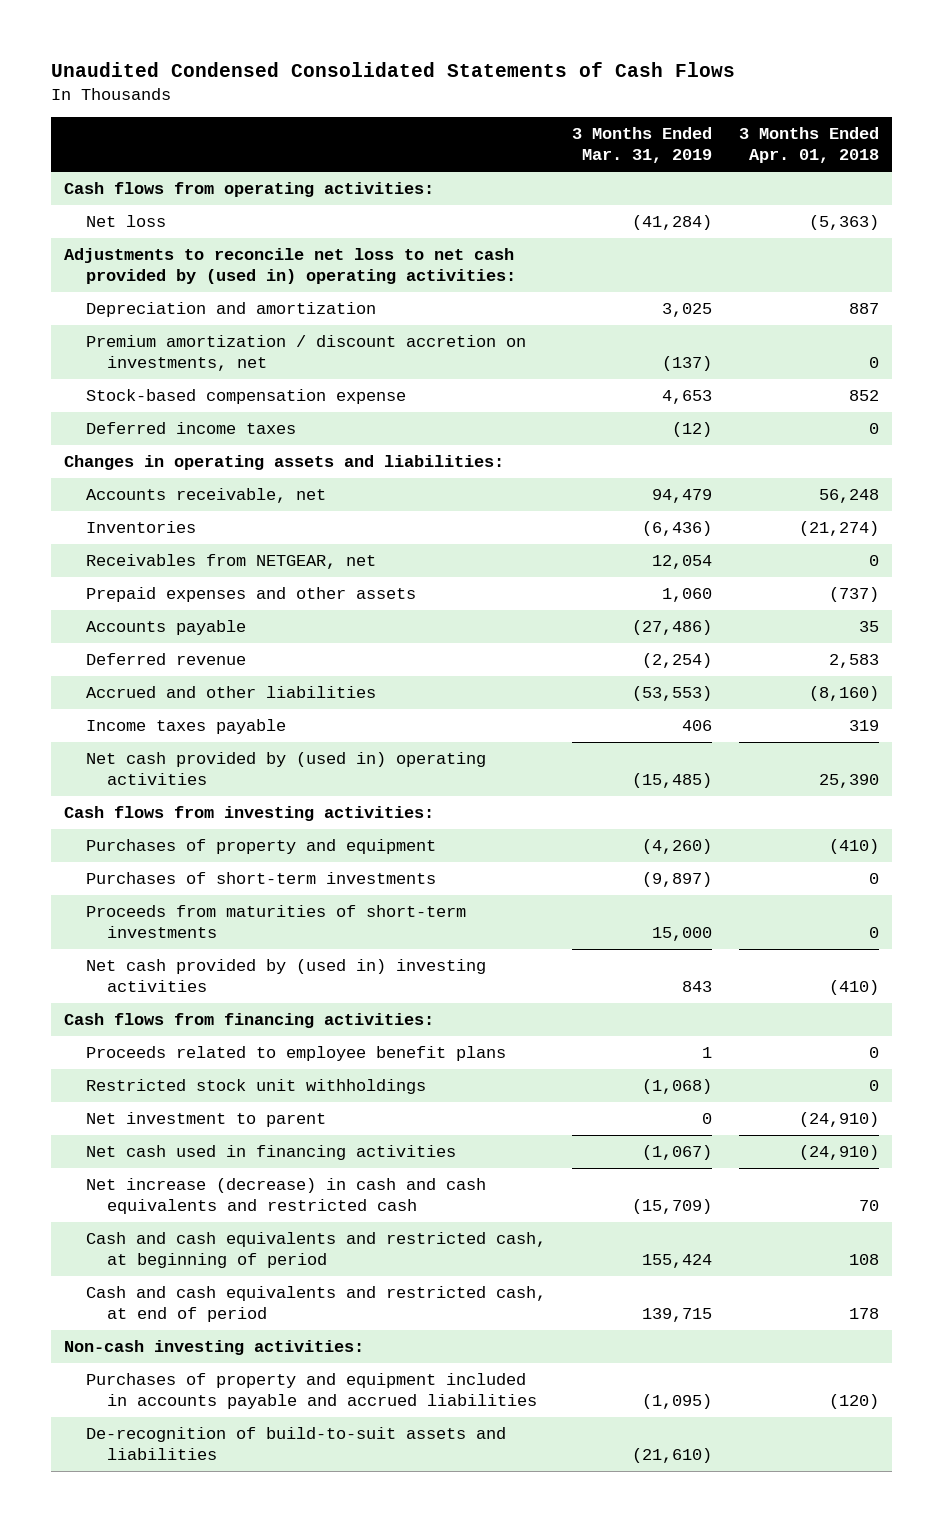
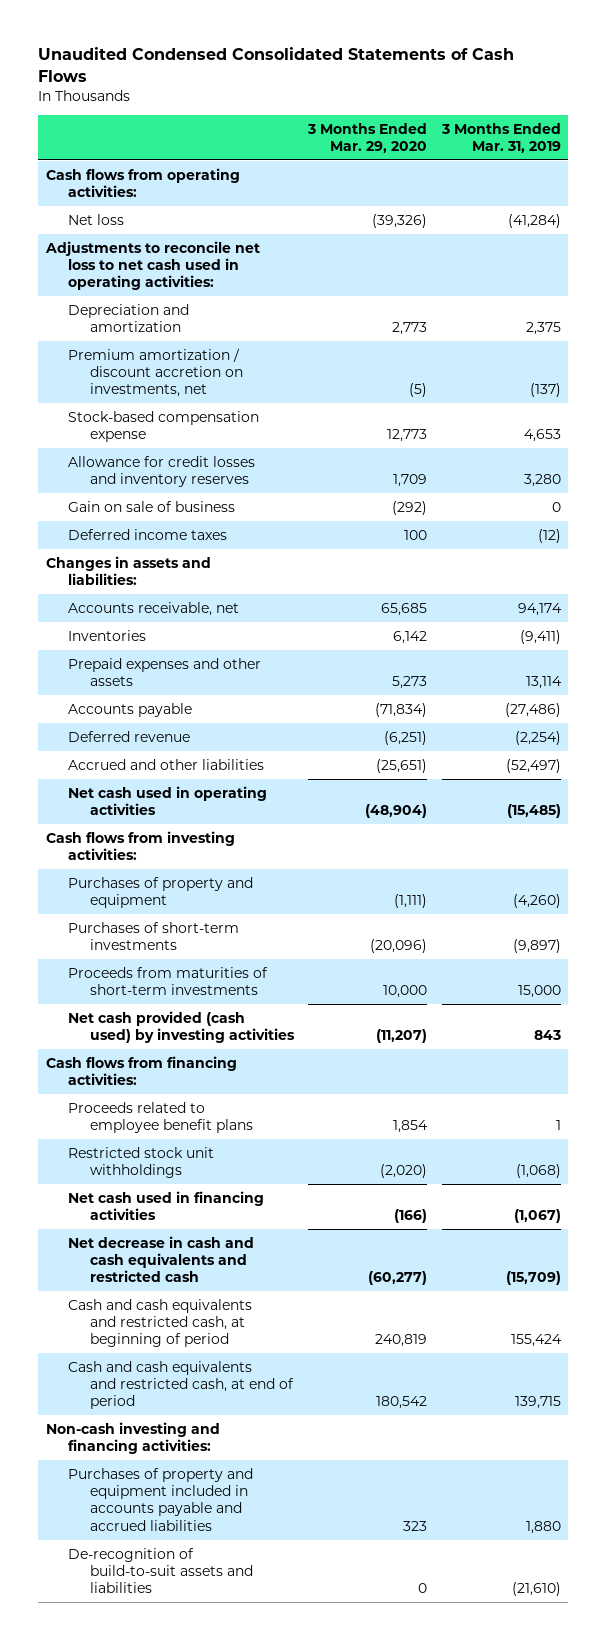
[739,127,880,164] 3 Months Ended Apr. 01, 2018 -> none
none -> [307,122,428,154] 3 Months Ended Mar. 29, 2020
[64,248,516,285] Adjustments to reconcile net loss to net cash provided by (used in) operating activities: -> [44,240,260,291] Adjustments to reconcile net loss to net cash used in operating activities:
[662,303,713,318] 3,025 -> [526,322,562,336] 2,375
none -> [67,455,255,488] Allowance for credit losses and inventory reserves
none -> [67,500,235,512] Gain on sale of business
[85,554,376,570] Receivables from NETGEAR, net -> none
[64,455,505,471] Changes in operating assets and liabilities: -> [45,555,211,586] Changes in assets and liabilities:
[652,489,713,504] 94,479 -> [518,602,563,616] 94,174
[642,521,713,537] (6,436) -> [520,629,562,644] (9,411)
[662,588,713,603] 1,060 -> [526,676,563,690] 13,114
[85,719,286,735] Income taxes payable -> none
[632,686,713,702] (53,553) -> [506,758,562,773] (52,497)
[85,752,486,786] Net cash provided by (used in) operating activities -> [67,785,267,816] Net cash used in operating activities
[85,959,486,993] Net cash provided by (used in) investing activities -> [67,1010,295,1044] Net cash provided (cash used) by investing activities
[85,1112,326,1128] Net investment to parent -> none
[85,1178,486,1215] Net increase (decrease) in cash and cash equivalents and restricted cash -> [67,1235,254,1283] Net decrease in cash and cash equivalents and restricted cash
[64,1340,365,1356] Non-cash investing activities: -> [45,1421,220,1455] Non-cash investing and financing activities:
[642,1394,713,1410] (1,095) -> [526,1520,562,1534] 1,880

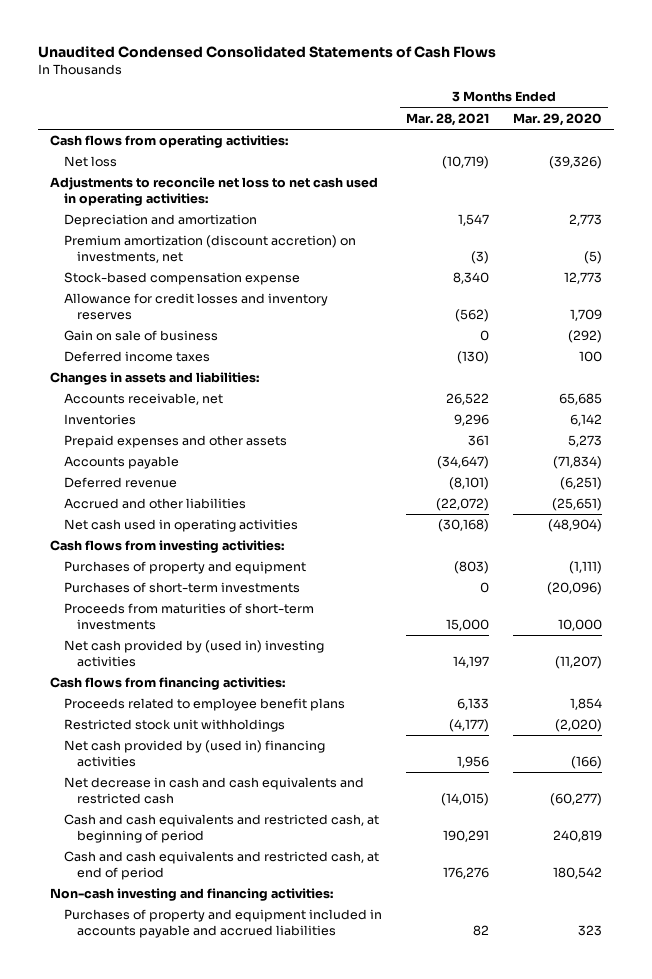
[441,122,562,154] 3 Months Ended Mar. 31, 2019 -> none
none -> [405,112,489,126] Mar. 28, 2021
[67,347,243,398] Premium amortization / discount accretion on investments, net -> [63,235,356,263] Premium amortization (discount accretion) on investments, net
[67,1010,295,1044] Net cash provided (cash used) by investing activities -> [63,640,324,667] Net cash provided by (used in) investing activities
[67,1190,264,1221] Net cash used in financing activities -> [63,740,325,767] Net cash provided by (used in) financing activities
[67,1547,253,1594] De-recognition of build-to-suit assets and liabilities -> none

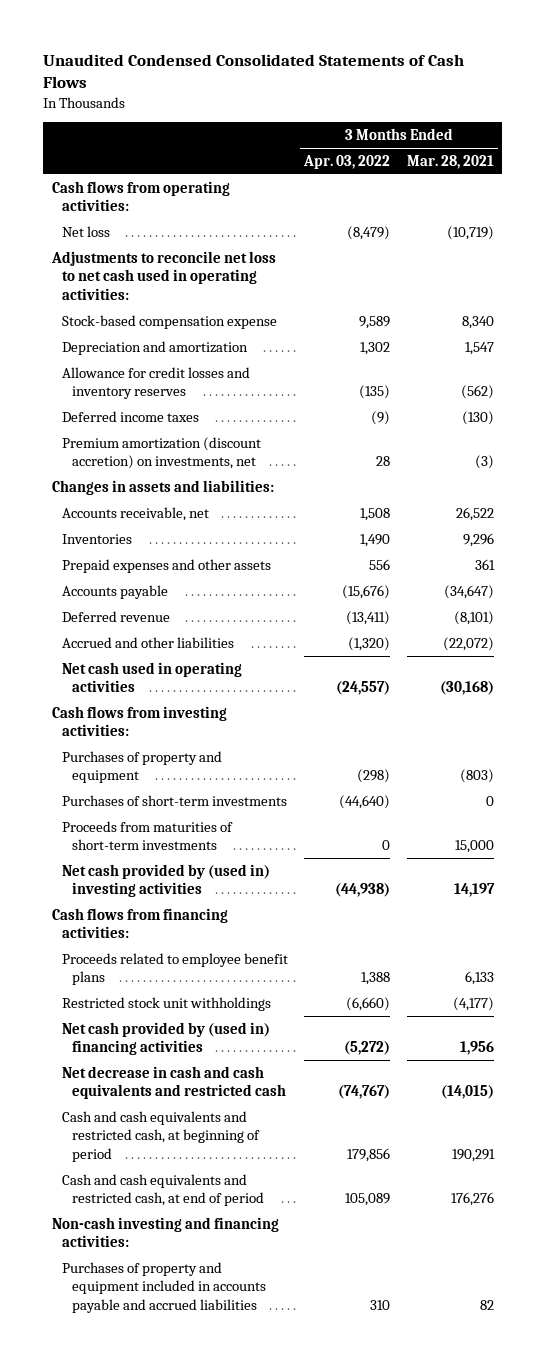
[512,112,602,126] Mar. 29, 2020 -> none
none -> [303,154,391,169] Apr. 03, 2022
[63,214,257,228] Depreciation and amortization -> [61,340,248,355] Depreciation and amortization
[63,330,218,342] Gain on sale of business -> none
[63,235,356,263] Premium amortization (discount accretion) on investments, net -> [61,436,261,470] Premium amortization (discount accretion) on investments, net

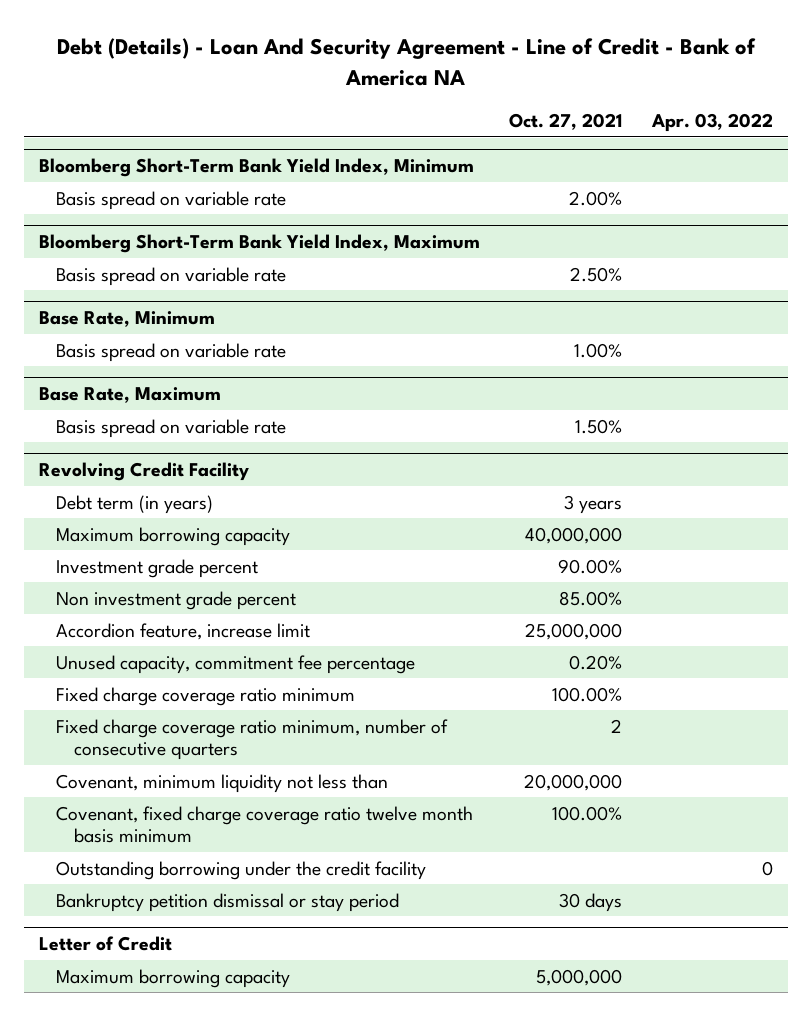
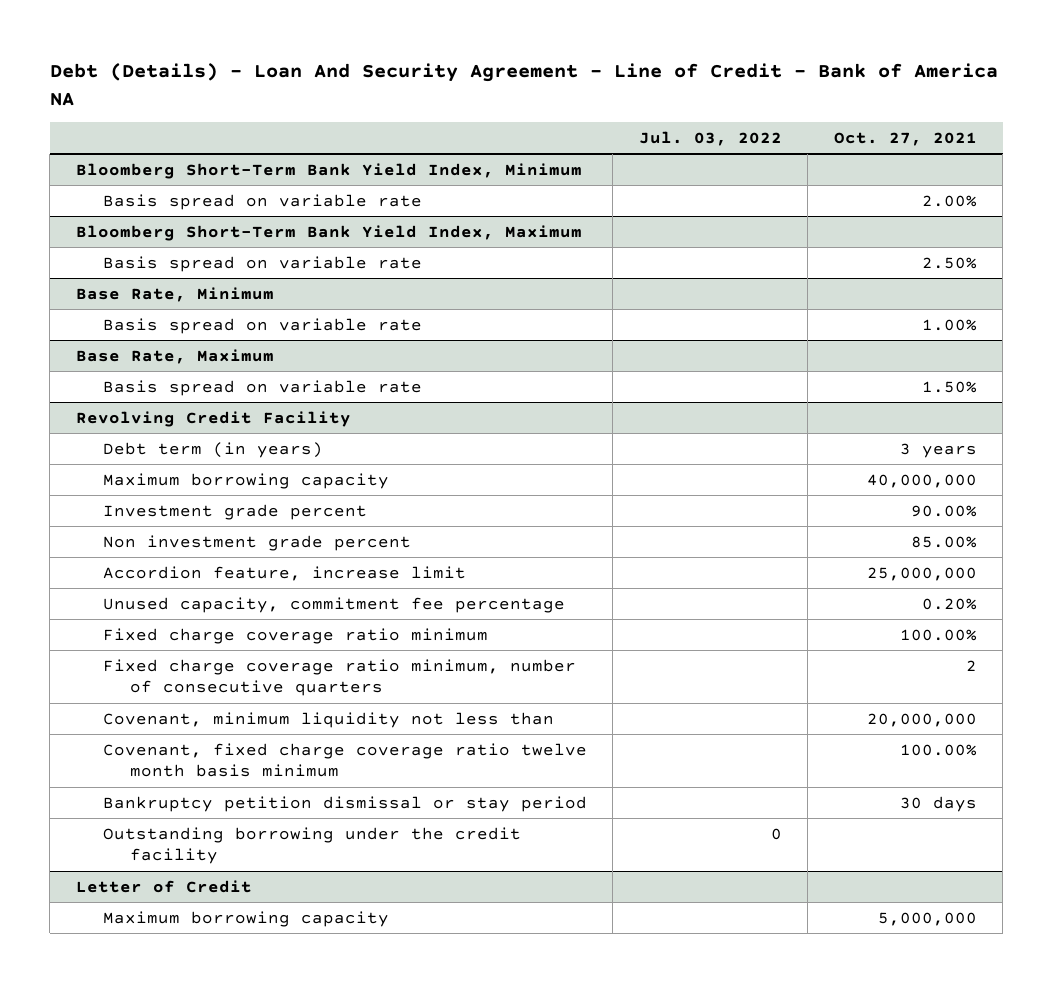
[651,112,774,132] Apr. 03, 2022 -> none
none -> [638,131,782,147] Jul. 03, 2022
[56,860,427,880] Outstanding borrowing under the credit facility -> [102,826,521,865] Outstanding borrowing under the credit facility

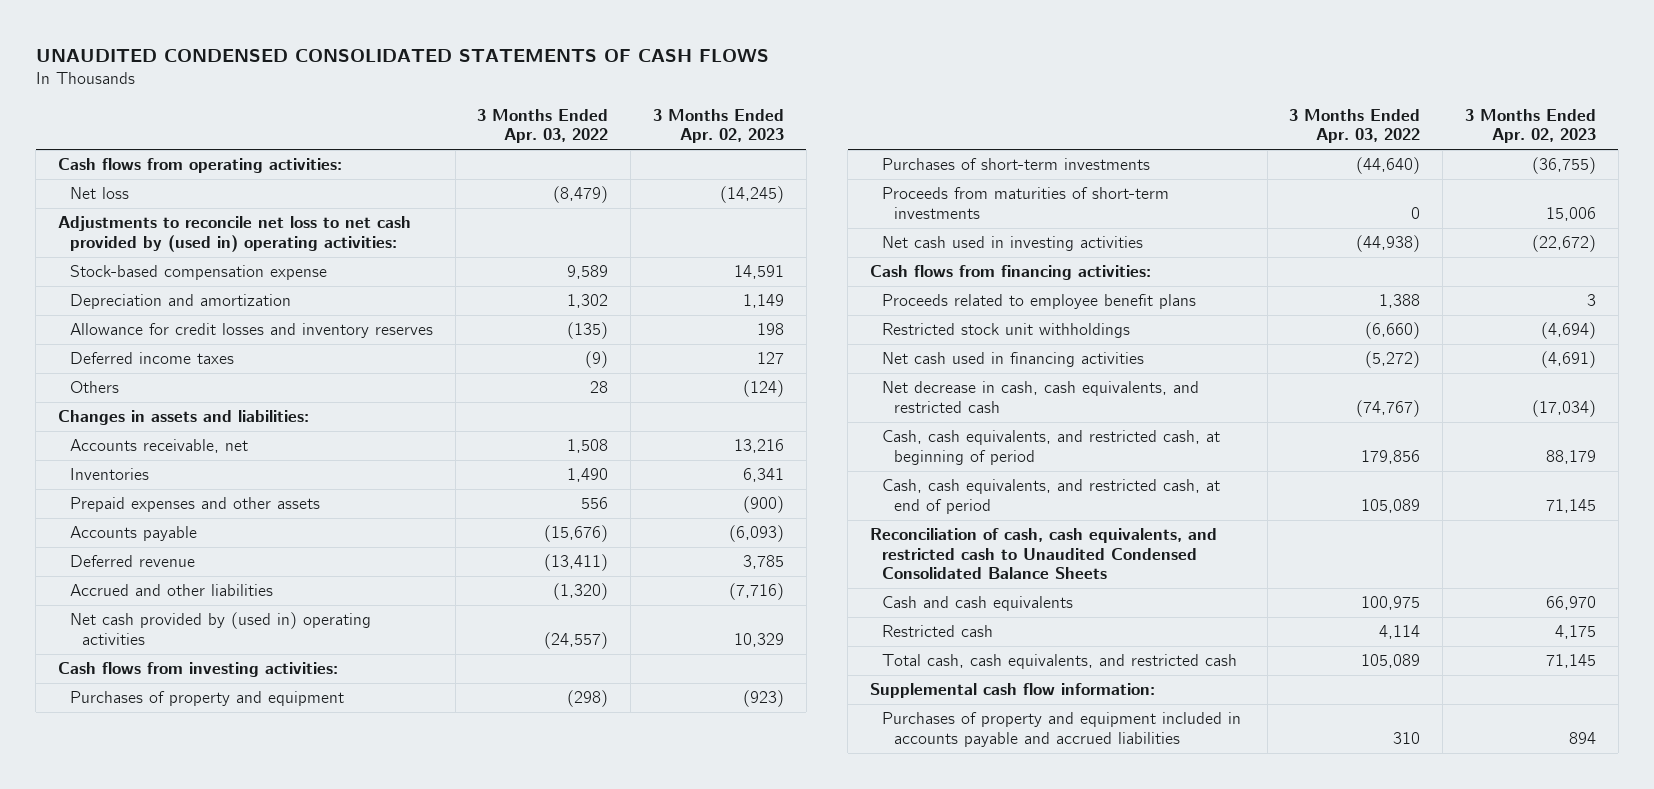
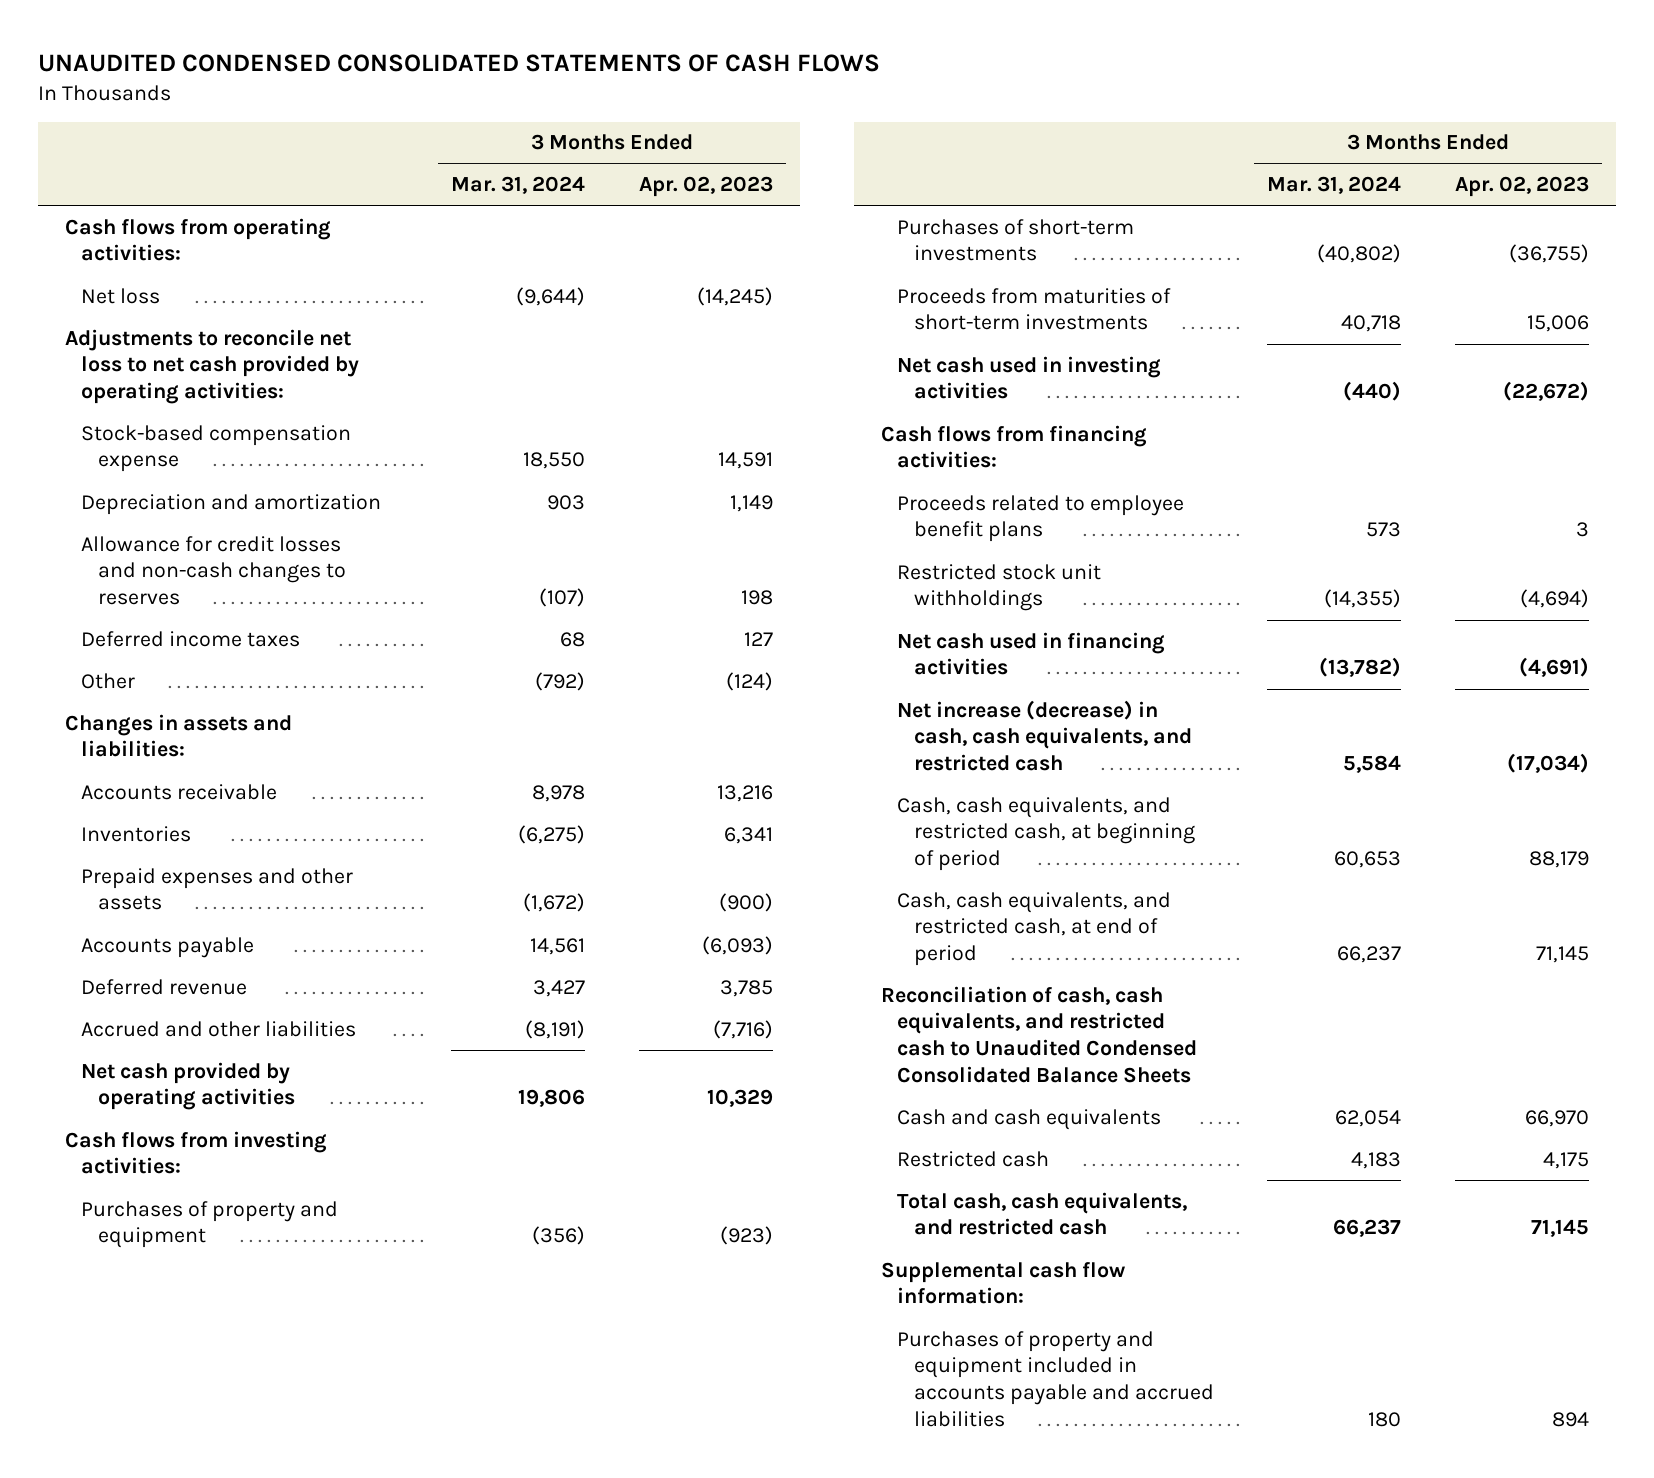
[477,109,609,144] 3 Months Ended Apr. 03, 2022 -> none
none -> [451,176,586,195] Mar. 31, 2024
[57,216,411,252] Adjustments to reconcile net loss to net cash provided by (used in) operating activities: -> [64,328,360,405] Adjustments to reconcile net loss to net cash provided by operating activities:
[69,323,433,339] Allowance for credit losses and inventory reserves -> [81,535,346,606] Allowance for credit losses and non-cash changes to reserves
[69,381,119,394] Others -> [81,672,136,689] Other
[69,439,248,454] Accounts receivable, net -> [81,783,278,800] Accounts receivable
[69,612,371,645] Net cash provided by (used in) operating activities -> [81,1061,295,1111] Net cash provided by operating activities
[881,381,1199,413] Net decrease in cash, cash equivalents, and restricted cash -> [897,699,1192,772] Net increase (decrease) in cash, cash equivalents, and restricted cash

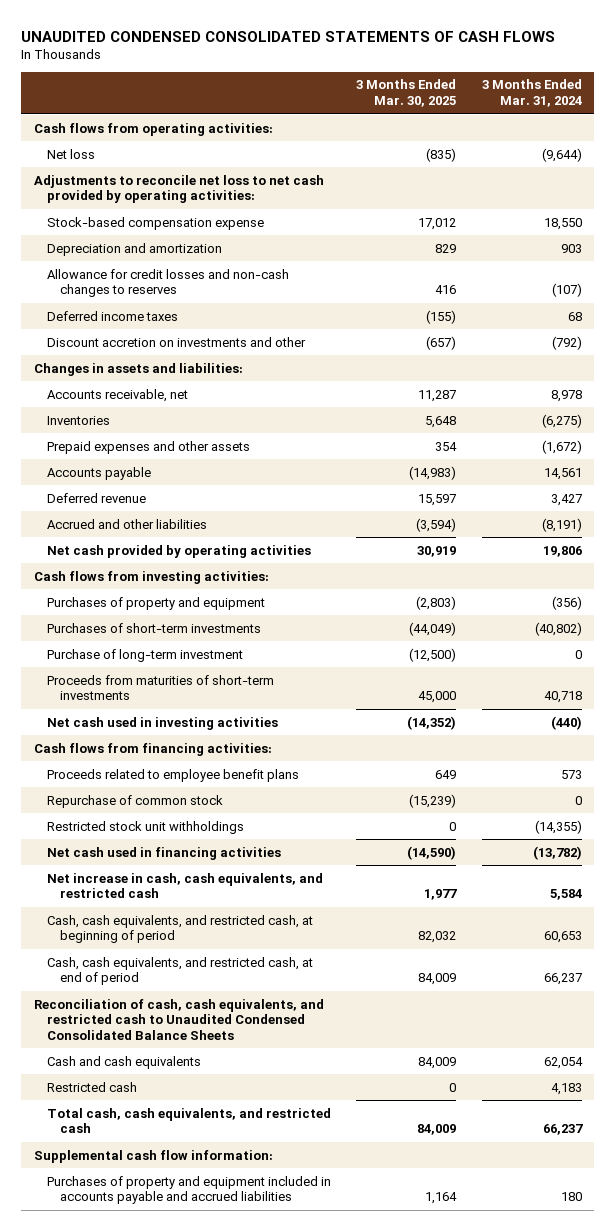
[639,176,774,198] Apr. 02, 2023 -> none
none -> [356,79,457,108] 3 Months Ended Mar. 30, 2025
[81,672,136,689] Other -> [46,336,306,347] Discount accretion on investments and other
[81,783,278,800] Accounts receivable -> [46,388,188,402] Accounts receivable, net
none -> [46,648,243,662] Purchase of long-term investment
none -> [46,794,223,808] Repurchase of common stock
[897,699,1192,772] Net increase (decrease) in cash, cash equivalents, and restricted cash -> [46,872,323,899] Net increase in cash, cash equivalents, and restricted cash

